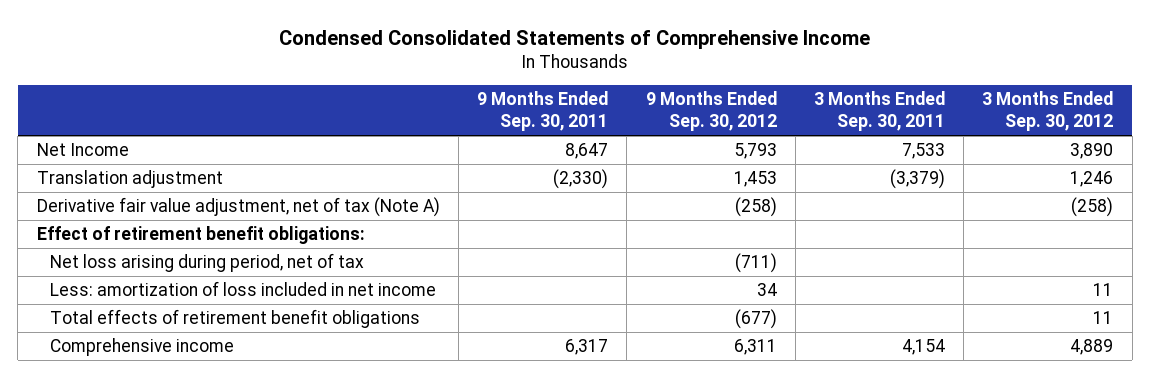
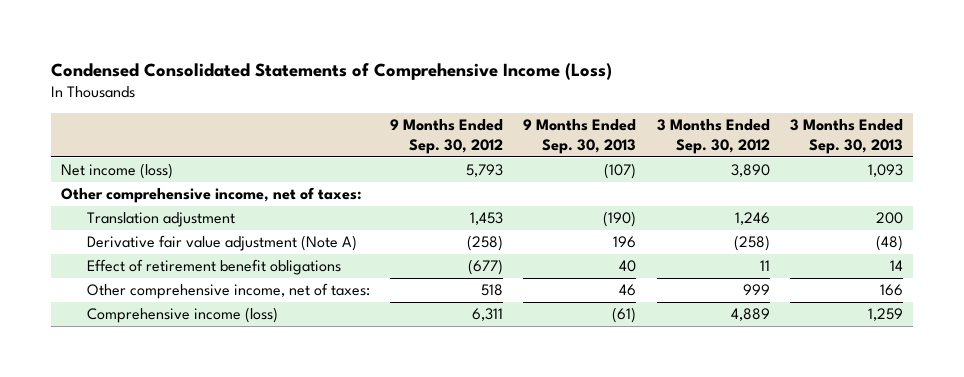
[279,29,871,49] Condensed Consolidated Statements of Comprehensive Income -> [51,62,613,80] Condensed Consolidated Statements of Comprehensive Income (Loss)
[477,91,609,132] 9 Months Ended Sep. 30, 2011 -> none
[813,91,945,132] 3 Months Ended Sep. 30, 2011 -> none
none -> [523,119,637,155] 9 Months Ended Sep. 30, 2013
none -> [789,119,903,155] 3 Months Ended Sep. 30, 2013
[36,143,129,157] Net Income -> [61,163,174,180] Net income (loss)
none -> [61,187,363,204] Other comprehensive income, net of taxes:
[36,226,365,245] Effect of retirement benefit obligations: -> none
[49,253,364,273] Net loss arising during period, net of tax -> none
[49,281,436,297] Less: amortization of loss included in net income -> none
[36,197,440,218] Derivative fair value adjustment, net of tax (Note A) -> [86,235,357,252] Derivative fair value adjustment (Note A)
[49,309,420,329] Total effects of retirement benefit obligations -> [86,259,341,276] Effect of retirement benefit obligations
none -> [86,283,370,300] Other comprehensive income, net of taxes:
[49,338,234,357] Comprehensive income -> [86,307,278,324] Comprehensive income (loss)

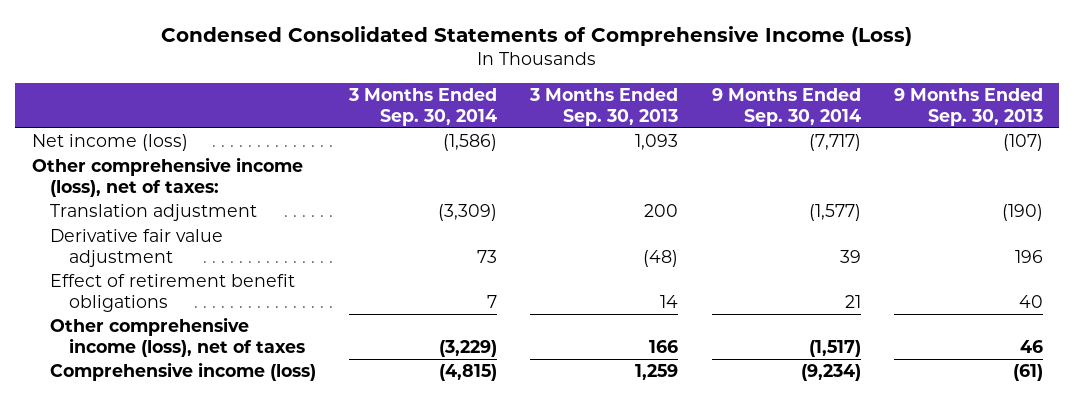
[389,119,503,155] 9 Months Ended Sep. 30, 2012 -> none
[656,119,770,155] 3 Months Ended Sep. 30, 2012 -> none
none -> [348,88,498,126] 3 Months Ended Sep. 30, 2014
none -> [711,88,861,126] 9 Months Ended Sep. 30, 2014
[61,187,363,204] Other comprehensive income, net of taxes: -> [31,157,303,197] Other comprehensive income (loss), net of taxes:
[86,235,357,252] Derivative fair value adjustment (Note A) -> [50,229,224,267] Derivative fair value adjustment
[86,283,370,300] Other comprehensive income, net of taxes: -> [50,317,306,357] Other comprehensive income (loss), net of taxes

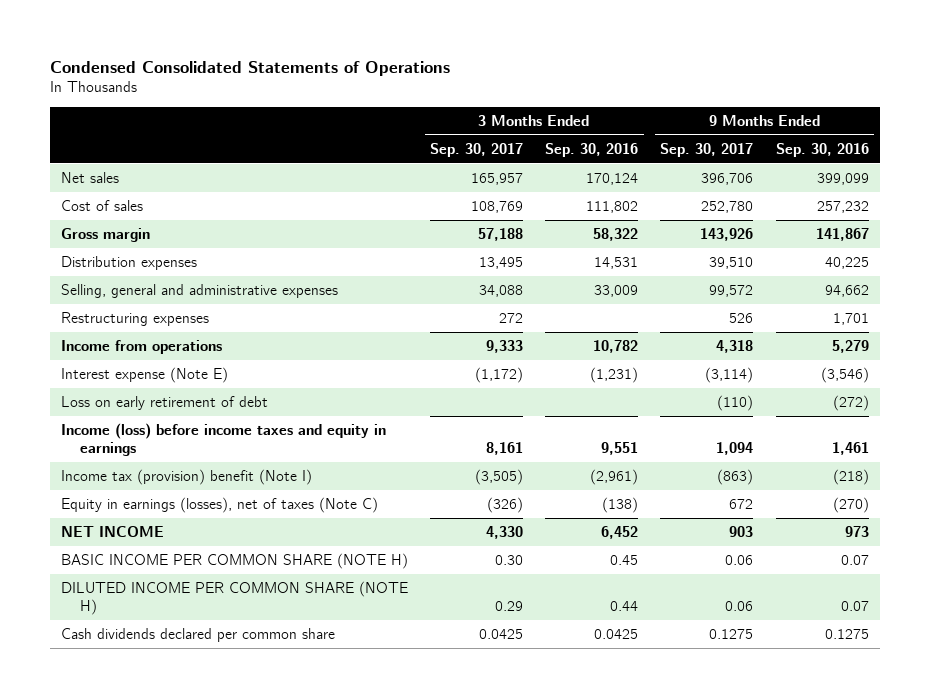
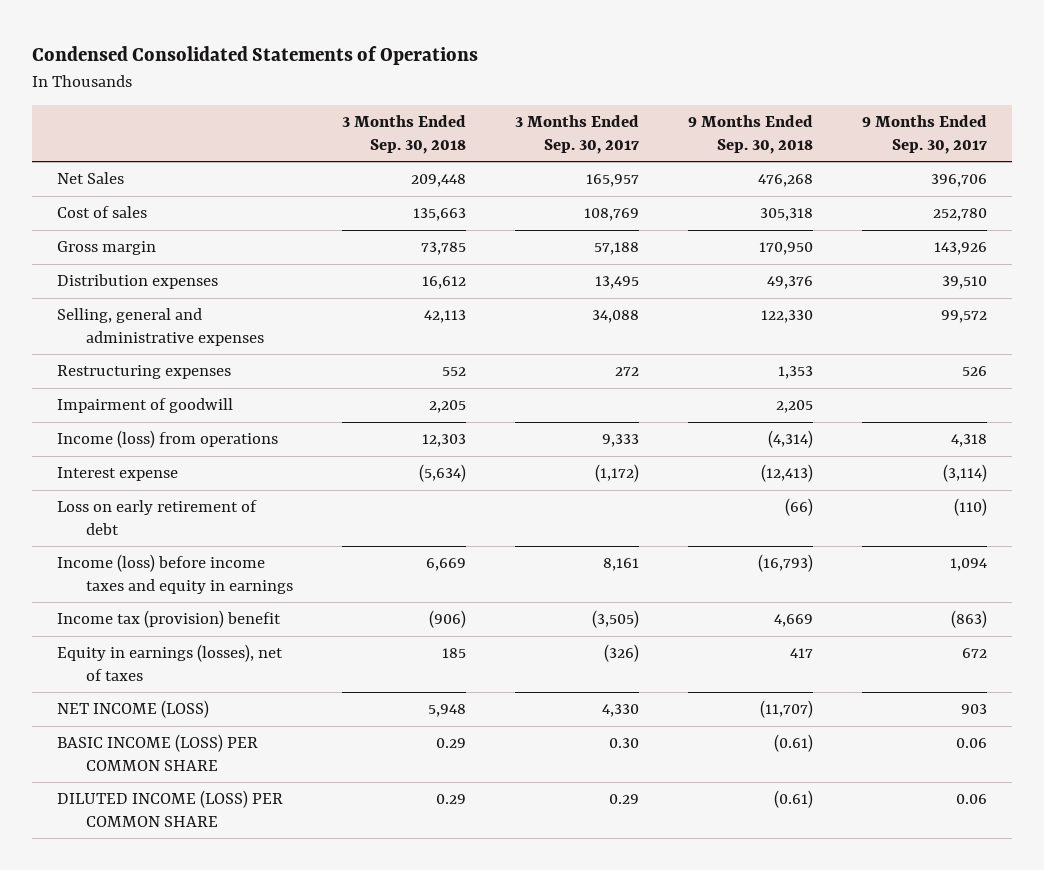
[545,142,639,157] Sep. 30, 2016 -> none
[775,142,869,157] Sep. 30, 2016 -> none
none -> [342,115,467,154] 3 Months Ended Sep. 30, 2018
none -> [688,115,814,154] 9 Months Ended Sep. 30, 2018
[61,171,120,183] Net sales -> [56,172,124,185] Net Sales
none -> [56,398,233,414] Impairment of goodwill
[61,339,223,354] Income from operations -> [56,430,278,449] Income (loss) from operations
[61,366,229,383] Interest expense (Note E) -> [56,467,178,482] Interest expense
[61,627,336,642] Cash dividends declared per common share -> none
[61,468,313,485] Income tax (provision) benefit (Note I) -> [56,610,281,629] Income tax (provision) benefit
[61,496,379,513] Equity in earnings (losses), net of taxes (Note C) -> [56,644,283,681] Equity in earnings (losses), net of taxes
[61,525,165,537] NET INCOME -> [56,700,209,719] NET INCOME (LOSS)
[61,552,409,569] BASIC INCOME PER COMMON SHARE (NOTE H) -> [56,734,258,771] BASIC INCOME (LOSS) PER COMMON SHARE
[61,580,409,616] DILUTED INCOME PER COMMON SHARE (NOTE H) -> [56,790,283,827] DILUTED INCOME (LOSS) PER COMMON SHARE

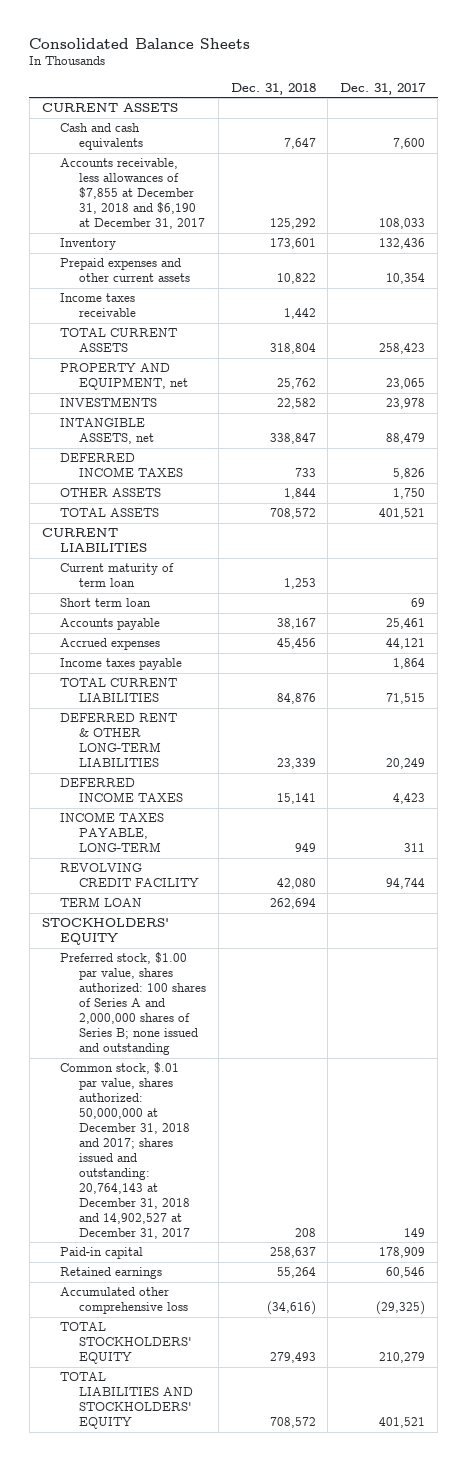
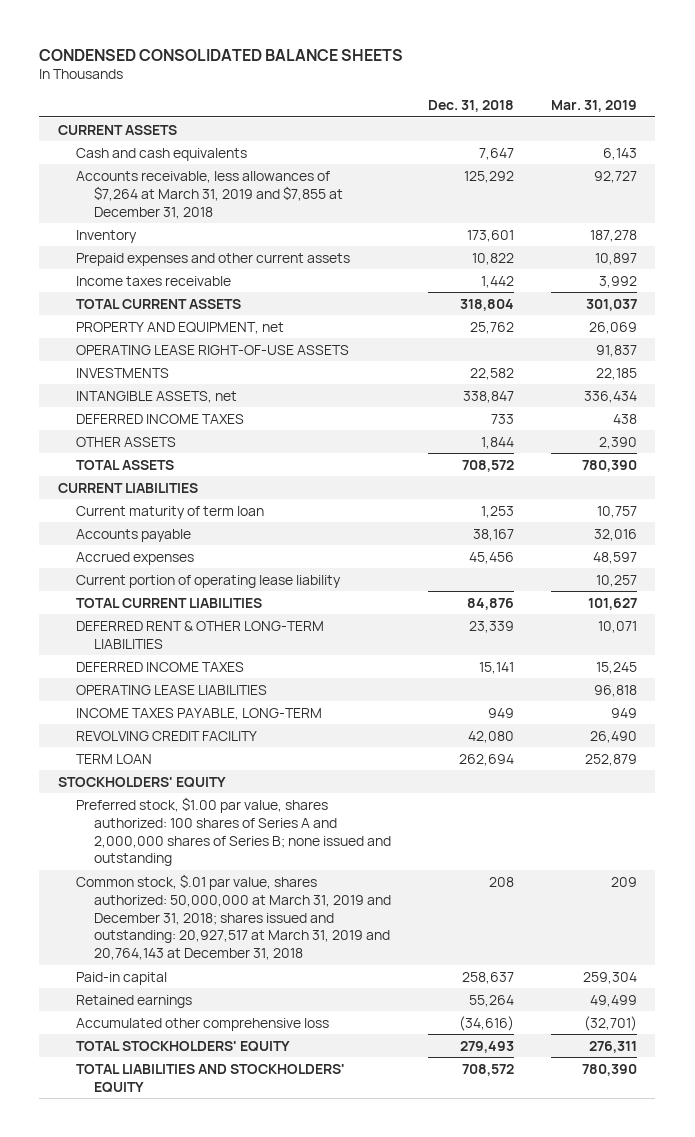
[29,37,251,49] Consolidated Balance Sheets -> [39,48,404,61] CONDENSED CONSOLIDATED BALANCE SHEETS
[340,82,427,95] Dec. 31, 2017 -> none
none -> [550,100,637,113] Mar. 31, 2019
[60,158,205,230] Accounts receivable, less allowances of $7,855 at December 31, 2018 and $6,190 at December 31, 2017 -> [75,170,343,219] Accounts receivable, less allowances of $7,264 at March 31, 2019 and $7,855 at December 31, 2018
none -> [75,344,349,355] OPERATING LEASE RIGHT-OF-USE ASSETS
[60,598,152,608] Short term loan -> none
[60,658,183,671] Income taxes payable -> none
none -> [75,574,341,588] Current portion of operating lease liability
none -> [75,684,267,695] OPERATING LEASE LIABILITIES
[60,1062,190,1239] Common stock, $.01 par value, shares authorized: 50,000,000 at December 31, 2018 and 2017; shares issued and outstanding: 20,764,143 at December 31, 2018 and 14,902,527 at December 31, 2017 -> [75,873,391,961] Common stock, $.01 par value, shares authorized: 50,000,000 at March 31, 2019 and December 31, 2018; shares issued and outstanding: 20,927,517 at March 31, 2019 and 20,764,143 at December 31, 2018

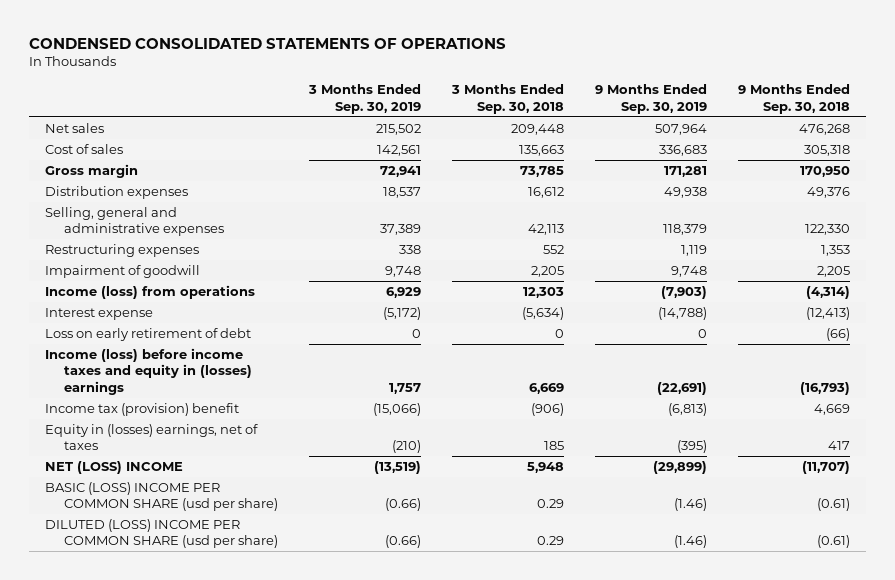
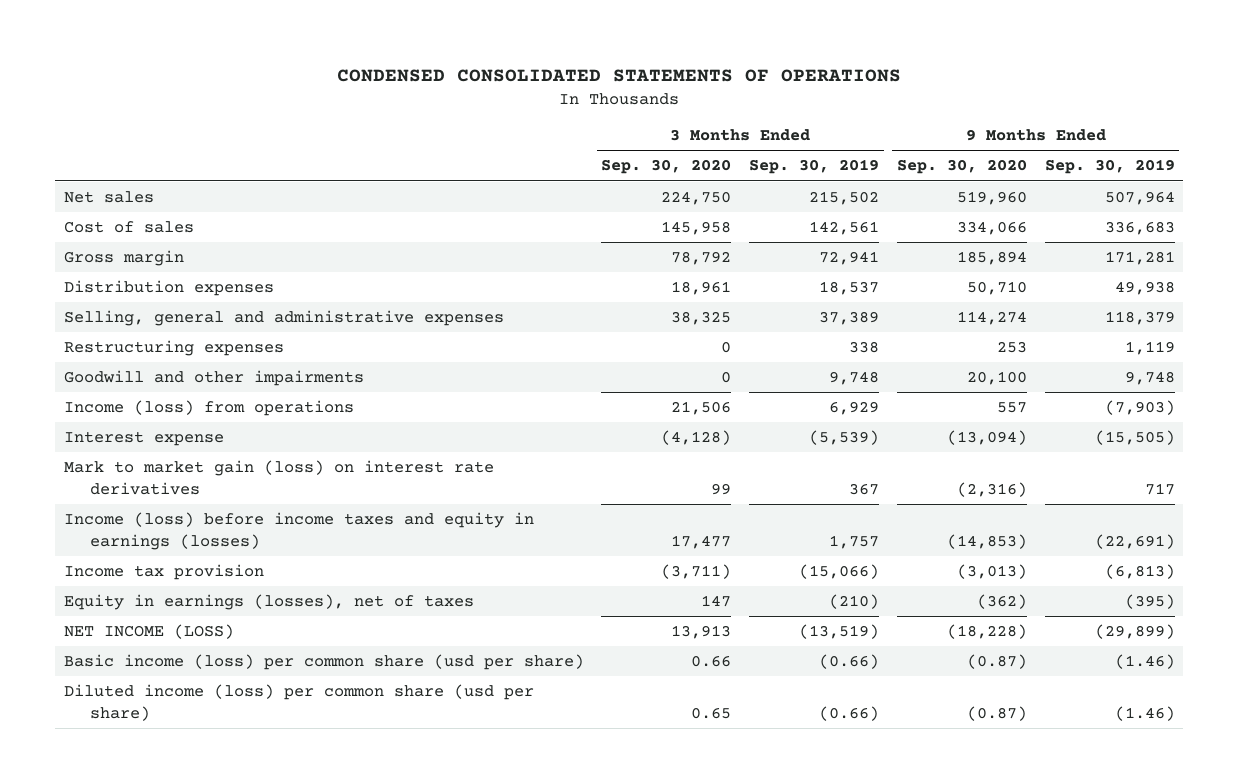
[451,84,565,114] 3 Months Ended Sep. 30, 2018 -> none
[738,84,851,114] 9 Months Ended Sep. 30, 2018 -> none
none -> [601,159,732,175] Sep. 30, 2020
none -> [896,159,1027,175] Sep. 30, 2020
[44,264,200,278] Impairment of goodwill -> [63,369,364,386] Goodwill and other impairments
[44,327,251,341] Loss on early retirement of debt -> none
[383,306,422,320] (5,172) -> [809,429,880,445] (5,539)
[658,306,708,320] (14,788) -> [1094,429,1175,445] (15,505)
none -> [63,459,494,495] Mark to market gain (loss) on interest rate derivatives
[44,347,253,396] Income (loss) before income taxes and equity in (losses) earnings -> [63,511,534,550] Income (loss) before income taxes and equity in earnings (losses)
[44,402,239,416] Income tax (provision) benefit -> [63,563,264,580] Income tax provision
[44,423,258,451] Equity in (losses) earnings, net of taxes -> [63,593,474,610] Equity in earnings (losses), net of taxes
[44,460,183,474] NET (LOSS) INCOME -> [63,623,234,639] NET INCOME (LOSS)
[44,481,279,512] BASIC (LOSS) INCOME PER COMMON SHARE (usd per share) -> [63,653,584,670] Basic income (loss) per common share (usd per share)
[44,518,279,549] DILUTED (LOSS) INCOME PER COMMON SHARE (usd per share) -> [63,683,534,721] Diluted income (loss) per common share (usd per share)

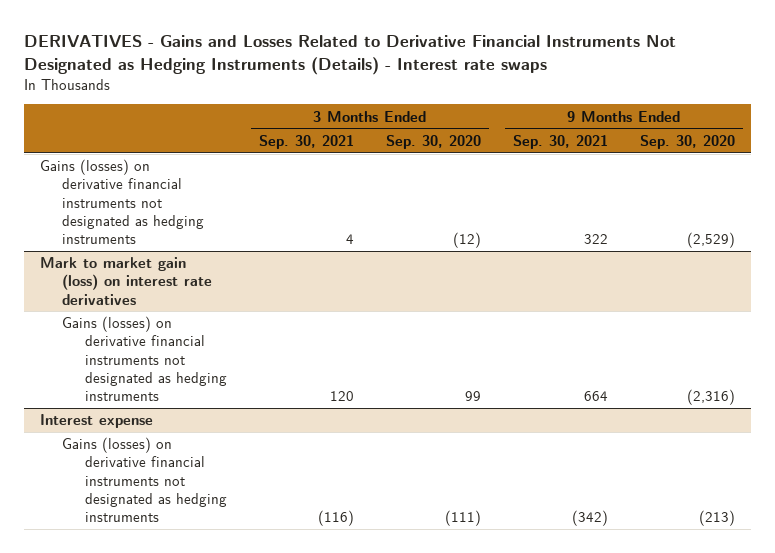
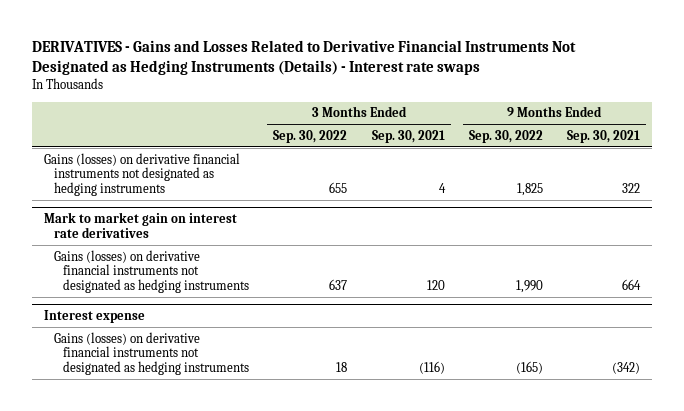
[386,134,482,149] Sep. 30, 2020 -> none
[639,134,735,149] Sep. 30, 2020 -> none
none -> [273,129,348,143] Sep. 30, 2022
none -> [468,129,543,143] Sep. 30, 2022
[39,257,213,305] Mark to market gain (loss) on interest rate derivatives -> [44,211,238,238] Mark to market gain on interest rate derivatives

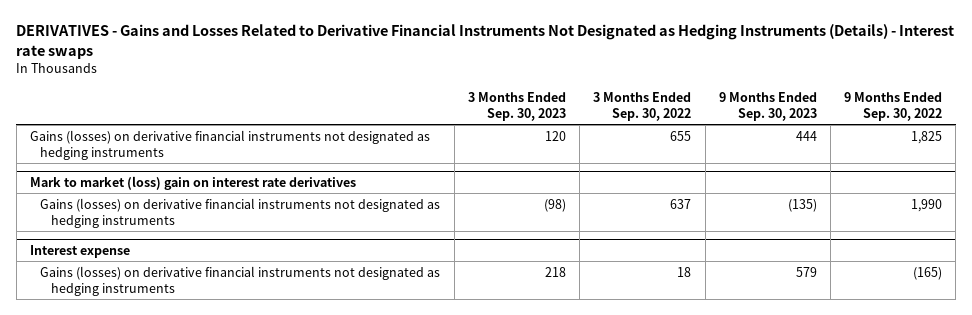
[371,129,445,143] Sep. 30, 2021 -> none
[566,129,640,143] Sep. 30, 2021 -> none
none -> [467,91,566,121] 3 Months Ended Sep. 30, 2023
none -> [718,91,817,121] 9 Months Ended Sep. 30, 2023
[44,211,238,238] Mark to market gain on interest rate derivatives -> [30,175,357,190] Mark to market (loss) gain on interest rate derivatives

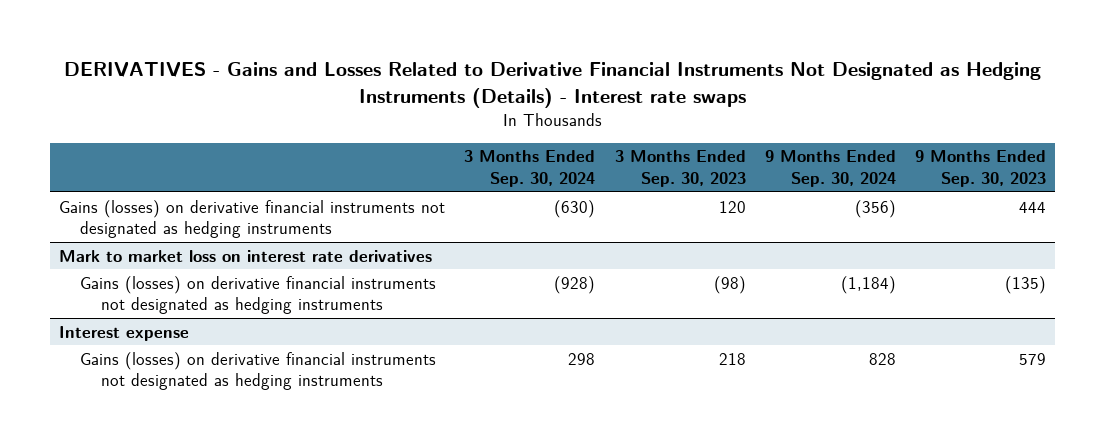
[593,91,692,121] 3 Months Ended Sep. 30, 2022 -> none
[844,91,943,121] 9 Months Ended Sep. 30, 2022 -> none
none -> [464,150,596,187] 3 Months Ended Sep. 30, 2024
none -> [764,150,896,187] 9 Months Ended Sep. 30, 2024
[30,175,357,190] Mark to market (loss) gain on interest rate derivatives -> [59,249,433,262] Mark to market loss on interest rate derivatives

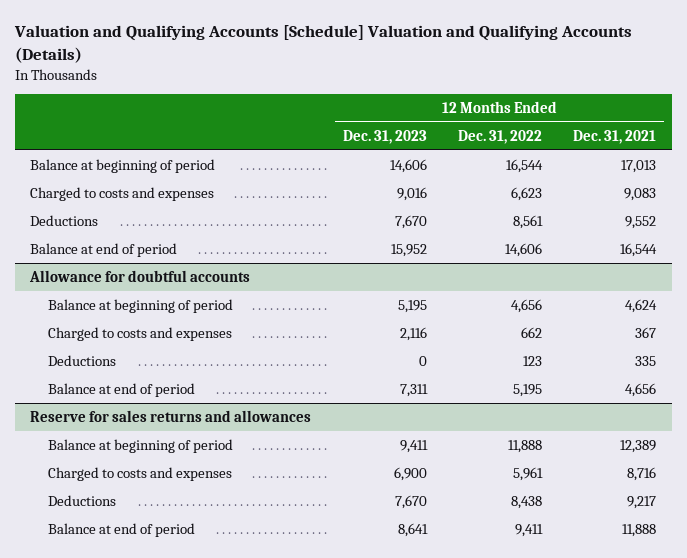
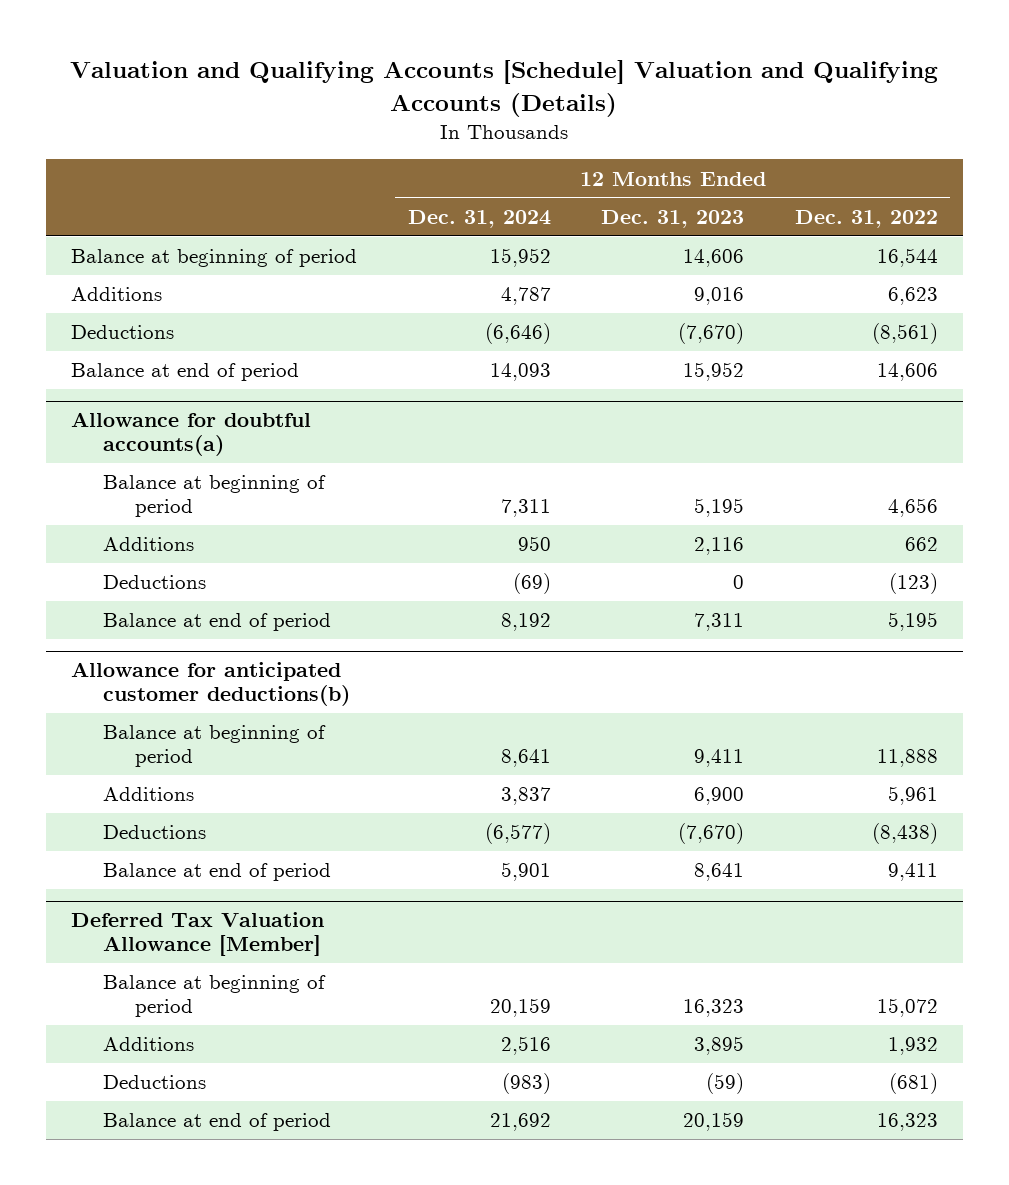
[573,129,657,144] Dec. 31, 2021 -> none
none -> [407,209,551,228] Dec. 31, 2024
[30,186,215,201] Charged to costs and expenses -> [71,287,163,302] Additions
[394,214,427,229] 7,670 -> [678,323,745,345] (7,670)
[513,214,544,229] 8,561 -> [871,323,938,345] (8,561)
[29,269,251,282] Allowance for doubtful accounts -> [71,412,312,457] Allowance for doubtful accounts(a)
[48,326,233,341] Charged to costs and expenses -> [103,537,195,552] Additions
[523,355,543,366] 123 -> [888,573,938,595] (123)
[30,409,312,422] Reserve for sales returns and allowances -> [71,662,351,707] Allowance for anticipated customer deductions(b)
[48,466,233,481] Charged to costs and expenses -> [103,787,195,802] Additions
[394,494,427,509] 7,670 -> [678,823,745,845] (7,670)
[511,495,543,509] 8,438 -> [871,823,938,845] (8,438)
none -> [71,912,325,957] Deferred Tax Valuation Allowance [Member]
none -> [103,975,327,1018] Balance at beginning of period
none -> [103,1037,195,1052] Additions
none -> [103,1075,207,1090] Deductions
none -> [103,1113,332,1132] Balance at end of period

